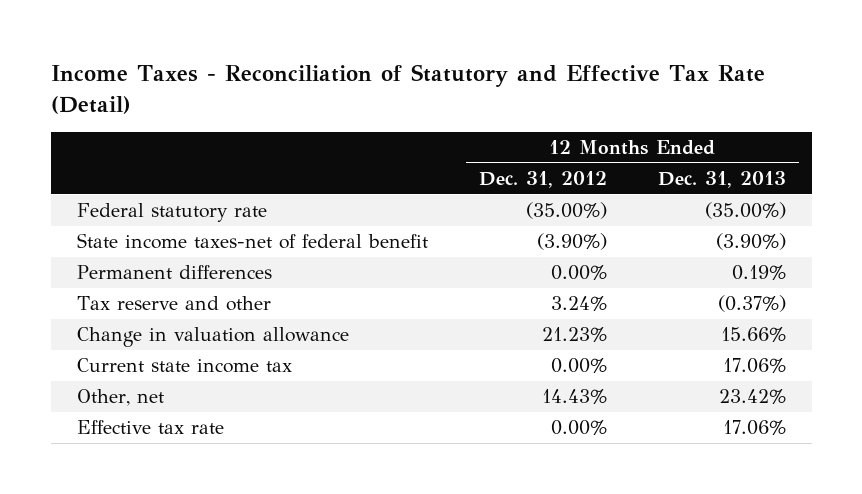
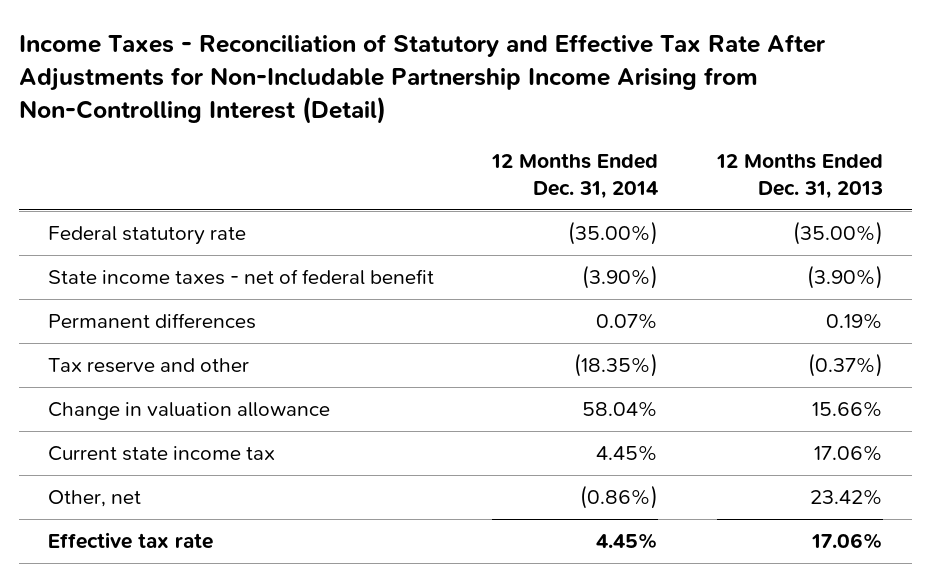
[50,64,765,114] Income Taxes - Reconciliation of Statutory and Effective Tax Rate (Detail) -> [18,33,826,124] Income Taxes - Reconciliation of Statutory and Effective Tax Rate After Adjustments for Non-Includable Partnership Income Arising from Non-Controlling Interest (Detail)
[478,170,607,188] Dec. 31, 2012 -> none
none -> [491,152,659,200] 12 Months Ended Dec. 31, 2014
[76,233,428,250] State income taxes-net of federal benefit -> [47,268,434,285] State income taxes - net of federal benefit

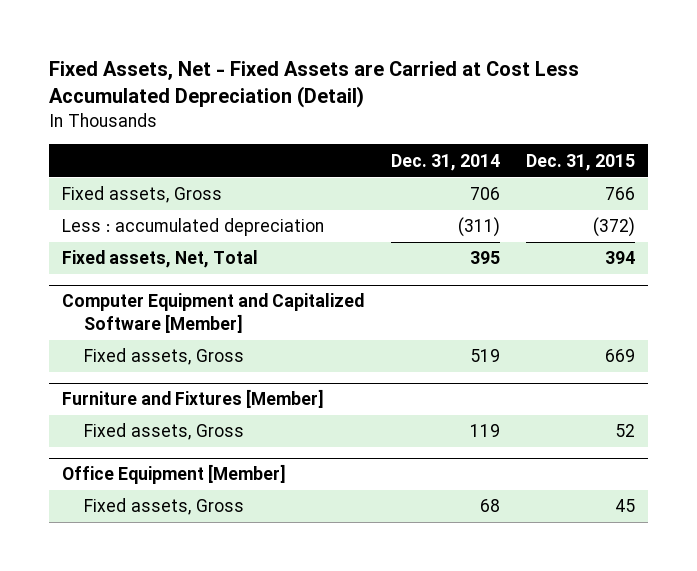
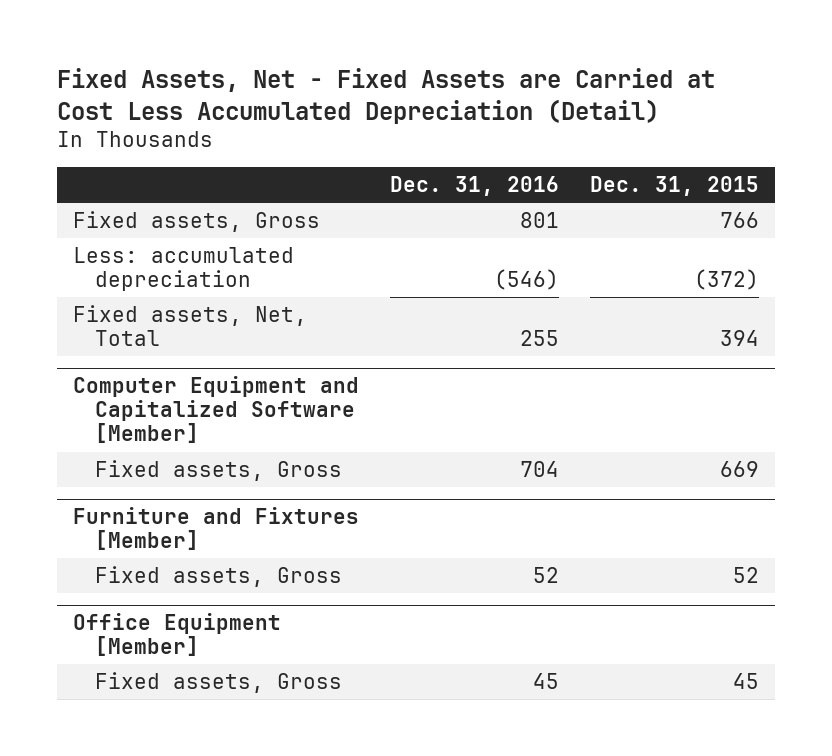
[390,153,500,171] Dec. 31, 2014 -> none
none -> [390,176,560,197] Dec. 31, 2016
[62,218,325,237] Less : accumulated depreciation -> [72,246,294,292] Less: accumulated depreciation

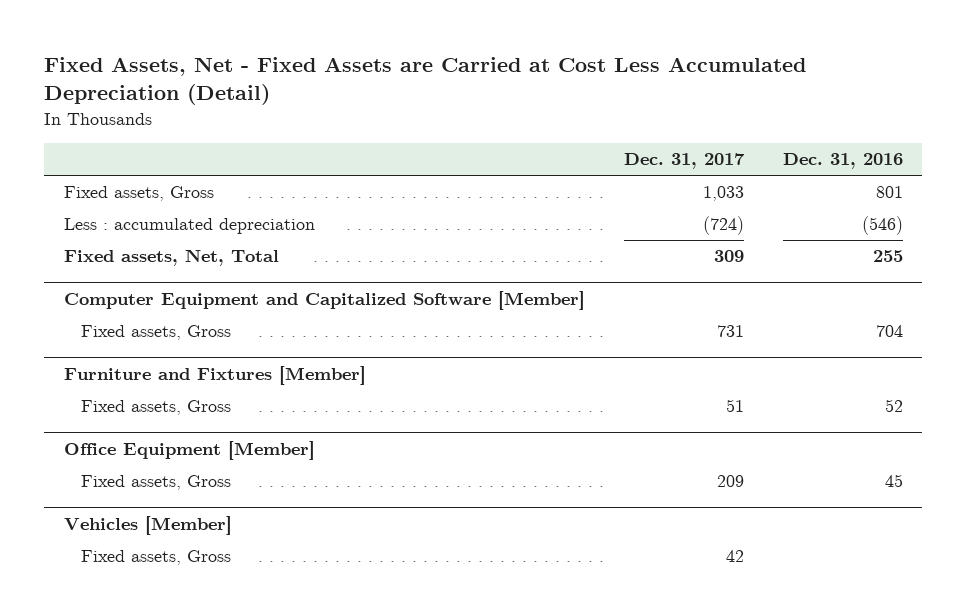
[590,176,760,197] Dec. 31, 2015 -> none
none -> [623,153,745,170] Dec. 31, 2017
[72,246,294,292] Less: accumulated depreciation -> [63,218,315,235] Less : accumulated depreciation
none -> [63,515,232,535] Vehicles [Member]
none -> [80,550,231,566] Fixed assets, Gross

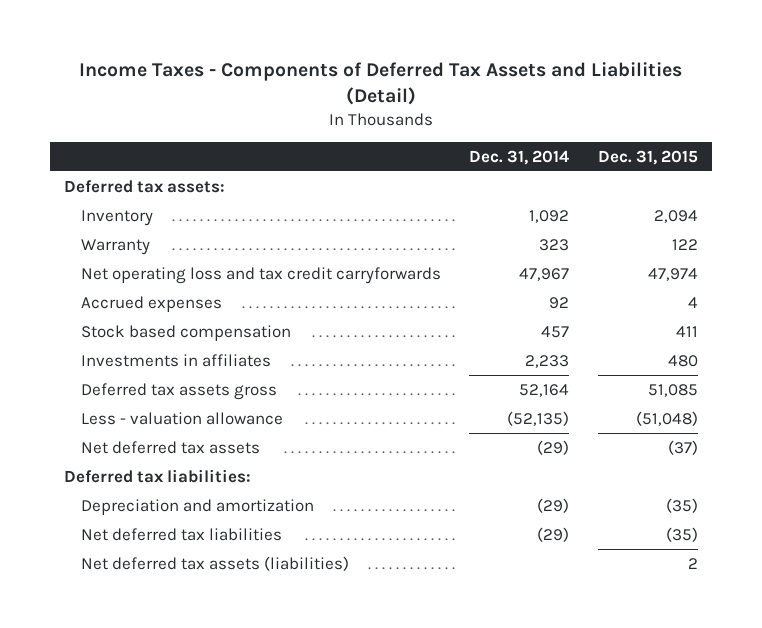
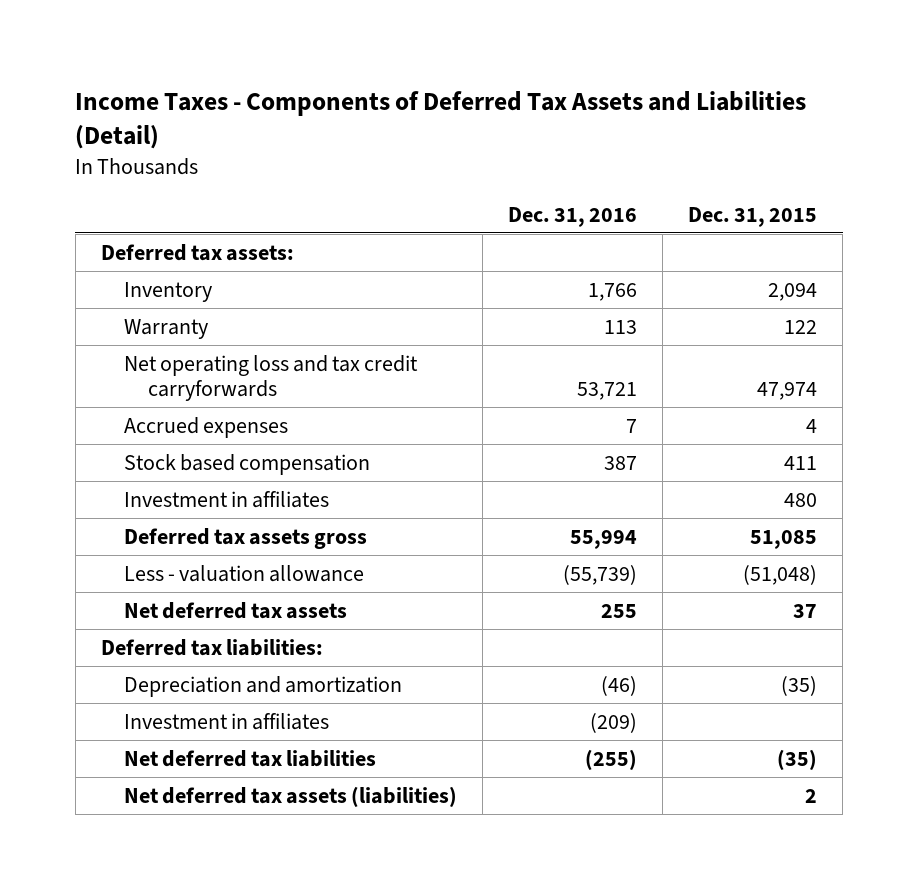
[469,149,570,165] Dec. 31, 2014 -> none
none -> [508,206,638,227] Dec. 31, 2016
[80,353,271,367] Investments in affiliates -> [124,490,330,508] Investment in affiliates
[667,439,698,455] (37) -> [793,603,818,618] 37
none -> [124,712,330,730] Investment in affiliates

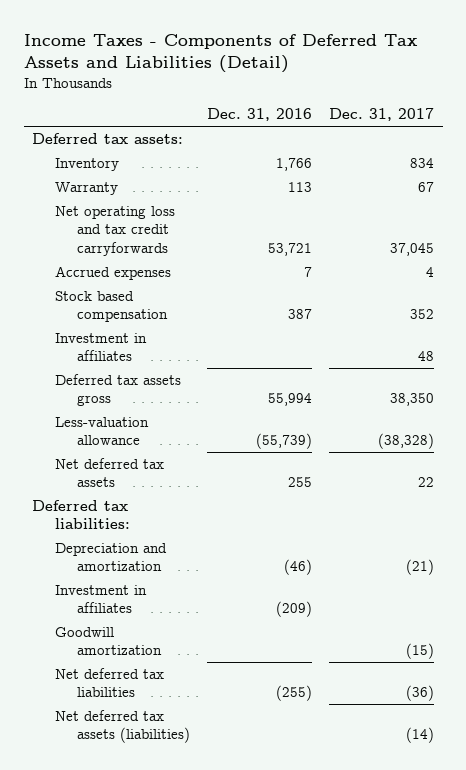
[688,206,818,227] Dec. 31, 2015 -> none
none -> [329,108,435,122] Dec. 31, 2017
[124,564,365,582] Less - valuation allowance -> [54,416,149,446] Less-valuation allowance
none -> [54,626,163,656] Goodwill amortization

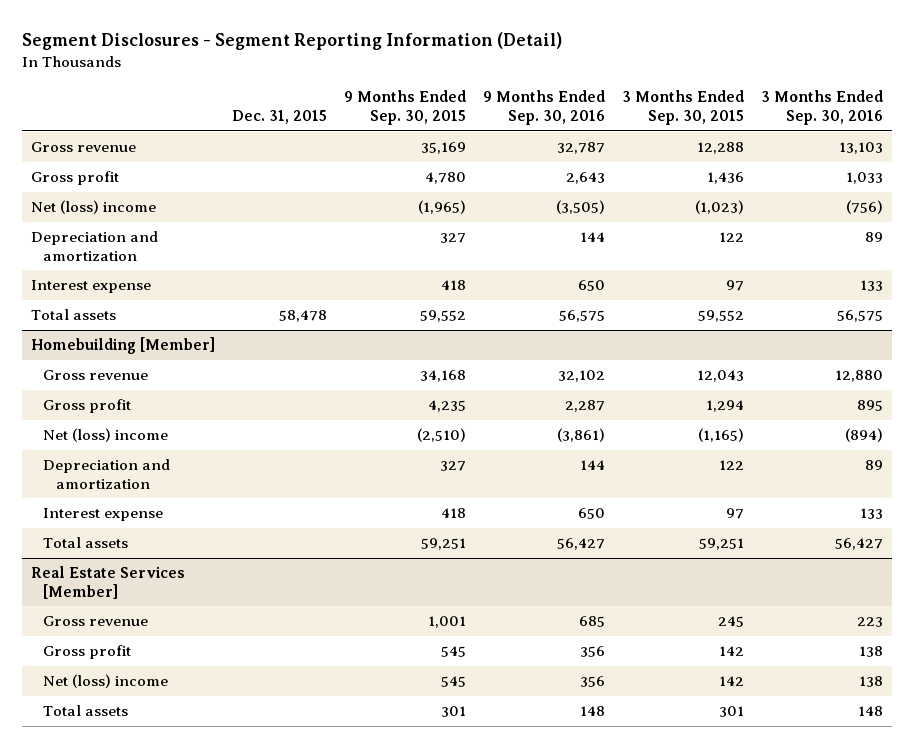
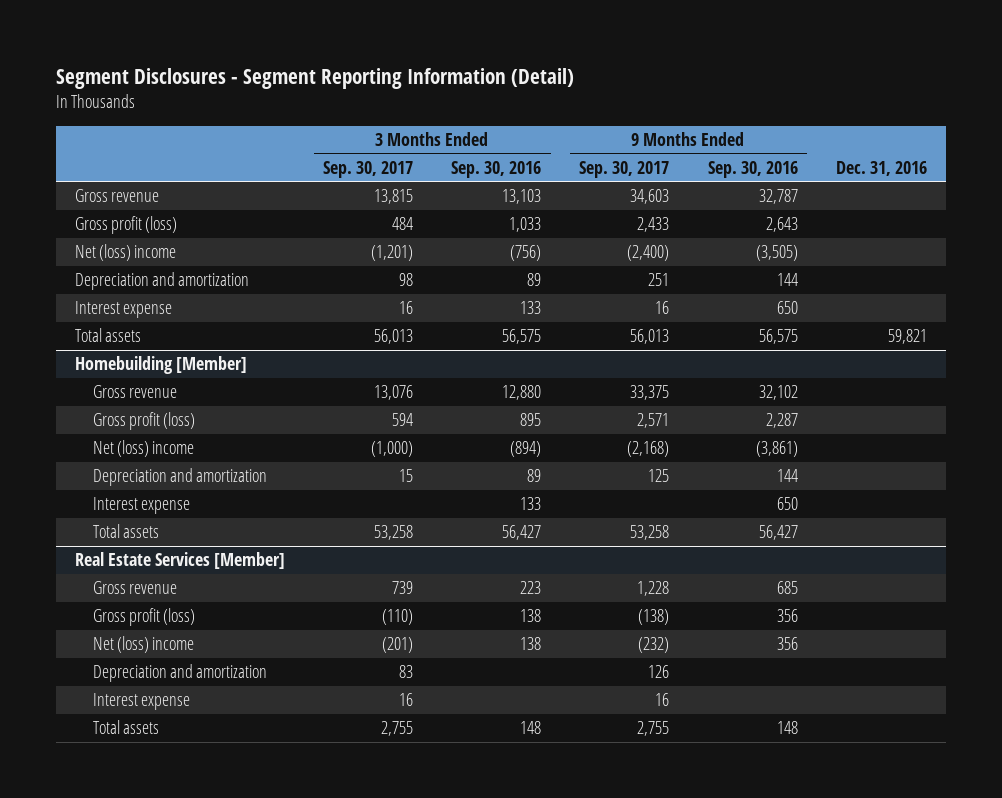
[231,109,327,124] Dec. 31, 2015 -> none
[343,90,466,125] 9 Months Ended Sep. 30, 2015 -> none
[622,90,745,125] 3 Months Ended Sep. 30, 2015 -> none
none -> [323,161,414,179] Sep. 30, 2017
none -> [579,161,670,179] Sep. 30, 2017
none -> [835,161,927,177] Dec. 31, 2016
[30,171,119,186] Gross profit -> [75,216,178,235] Gross profit (loss)
[43,399,132,414] Gross profit -> [93,412,196,431] Gross profit (loss)
[43,645,132,660] Gross profit -> [93,608,196,627] Gross profit (loss)
none -> [93,664,268,683] Depreciation and amortization
none -> [93,693,191,711] Interest expense

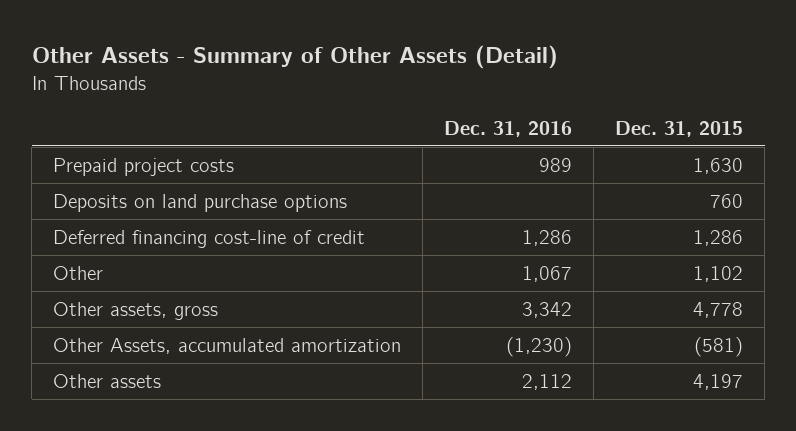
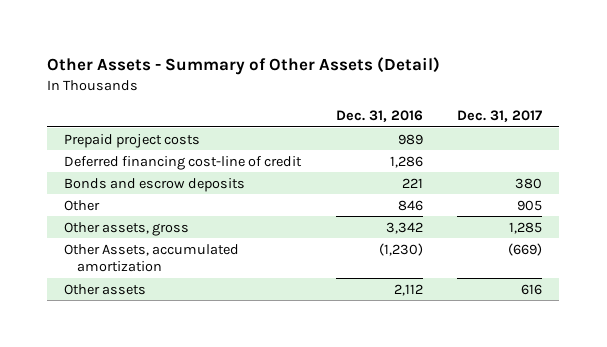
[615,120,744,137] Dec. 31, 2015 -> none
none -> [457,110,543,123] Dec. 31, 2017
[53,194,348,213] Deposits on land purchase options -> none
none -> [64,177,246,192] Bonds and escrow deposits
[522,266,573,283] 1,067 -> [397,199,423,211] 846

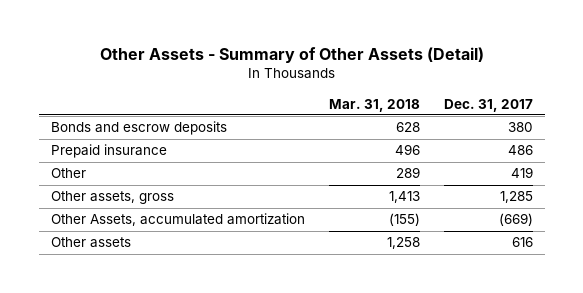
[335,110,423,123] Dec. 31, 2016 -> none
none -> [328,98,420,112] Mar. 31, 2018
[64,133,201,148] Prepaid project costs -> none
[64,155,303,170] Deferred financing cost-line of credit -> none
none -> [50,144,167,159] Prepaid insurance
[517,199,543,211] 905 -> [510,167,533,179] 419

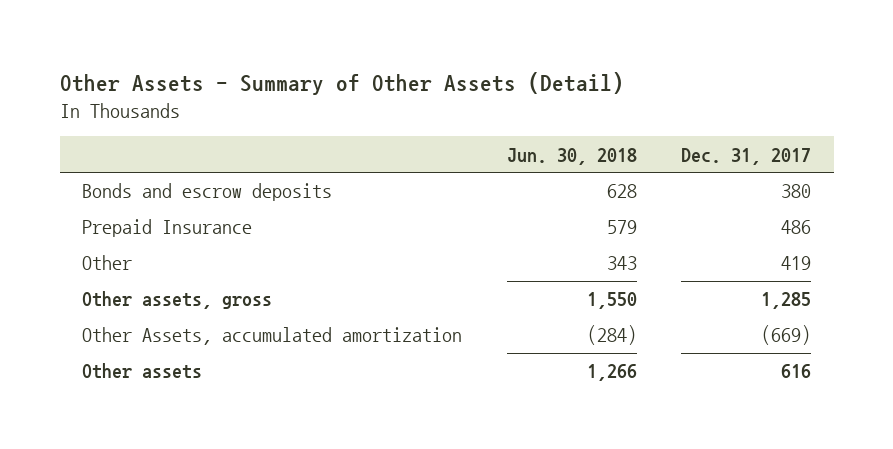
[328,98,420,112] Mar. 31, 2018 -> none
none -> [506,147,637,165] Jun. 30, 2018
[50,144,167,159] Prepaid insurance -> [82,219,253,238] Prepaid Insurance

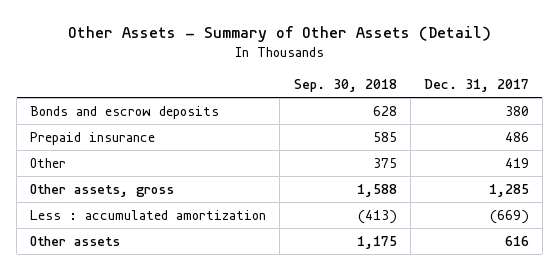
[506,147,637,165] Jun. 30, 2018 -> none
none -> [293,79,397,93] Sep. 30, 2018
[82,219,253,238] Prepaid Insurance -> [30,131,156,145] Prepaid insurance
[82,327,463,346] Other Assets, accumulated amortization -> [30,209,267,220] Less : accumulated amortization

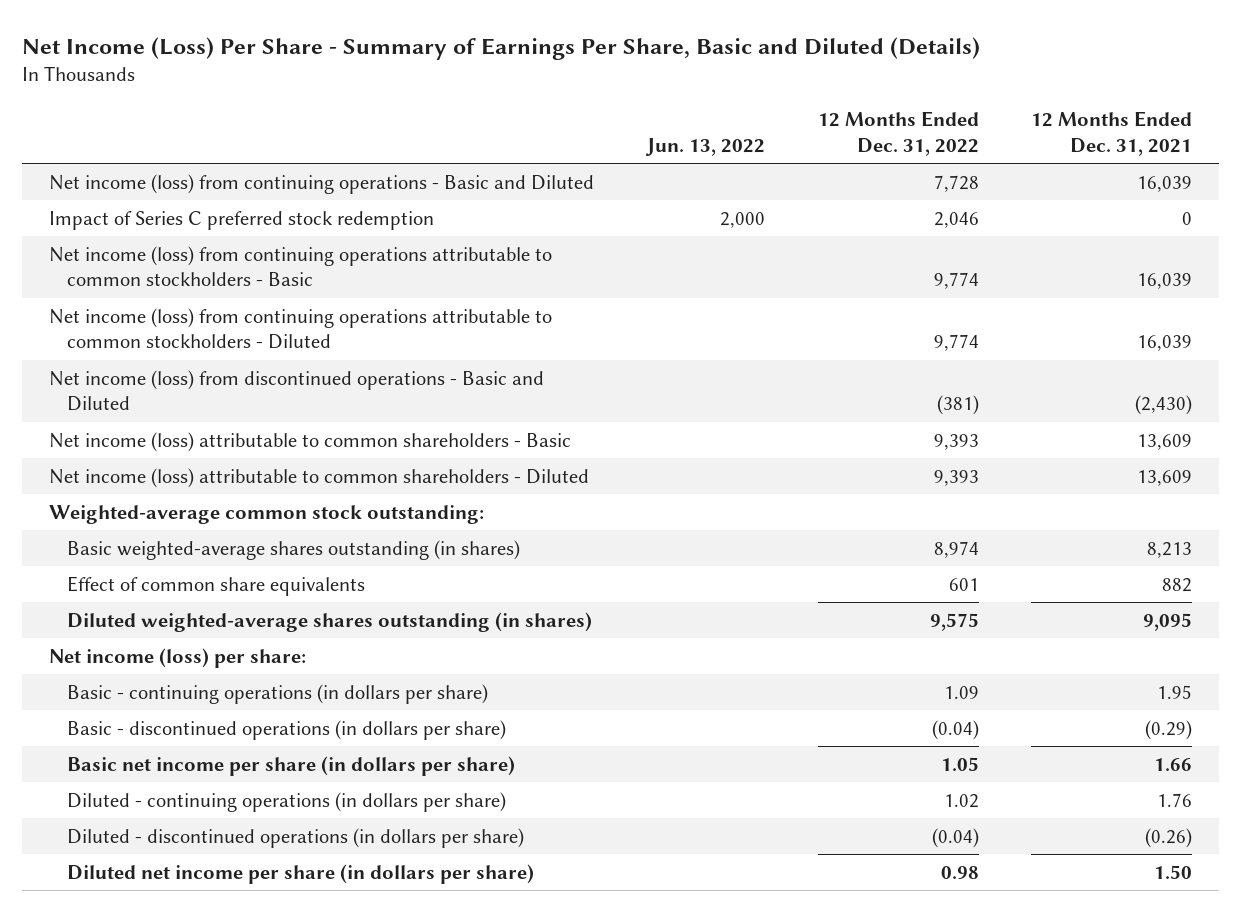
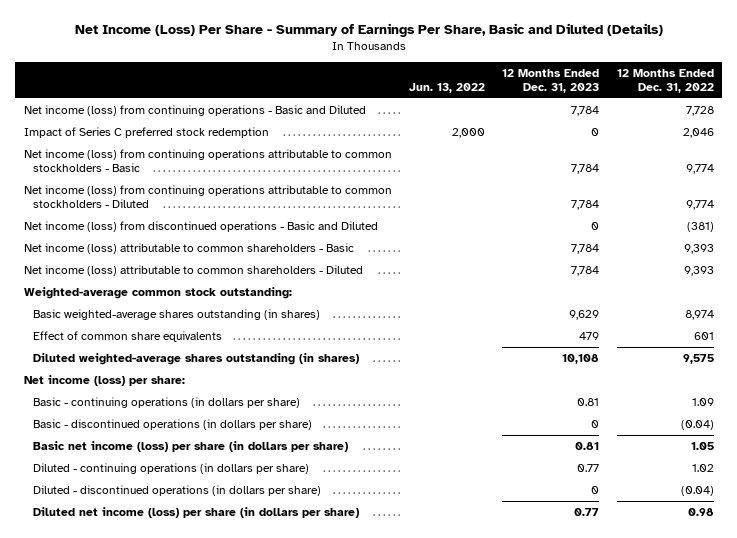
[1031,110,1193,156] 12 Months Ended Dec. 31, 2021 -> none
none -> [502,68,600,93] 12 Months Ended Dec. 31, 2023
[66,755,515,776] Basic net income per share (in dollars per share) -> [32,441,348,453] Basic net income (loss) per share (in dollars per share)
[66,863,534,884] Diluted net income per share (in dollars per share) -> [32,507,359,519] Diluted net income (loss) per share (in dollars per share)

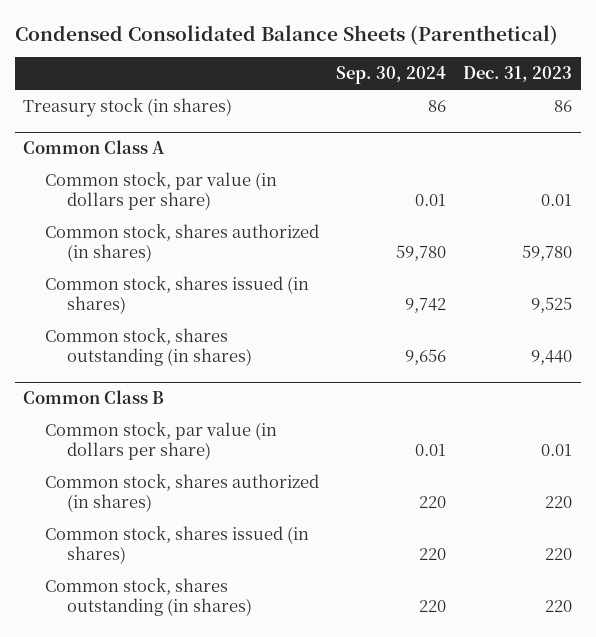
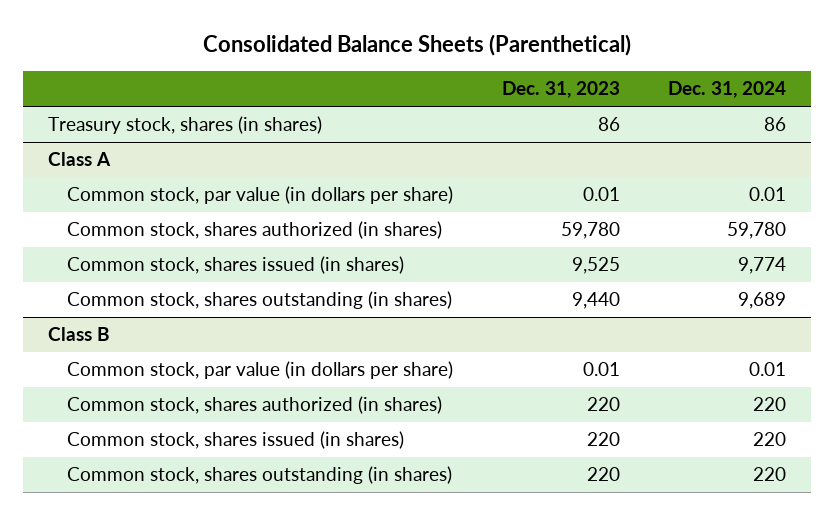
[14,24,558,45] Condensed Consolidated Balance Sheets (Parenthetical) -> [203,34,632,57] Consolidated Balance Sheets (Parenthetical)
[336,66,447,85] Sep. 30, 2024 -> none
none -> [668,81,787,99] Dec. 31, 2024
[23,98,233,118] Treasury stock (in shares) -> [47,116,322,135] Treasury stock, shares (in shares)
[23,140,166,155] Common Class A -> [47,152,111,167] Class A
[23,390,165,405] Common Class B -> [47,327,110,342] Class B

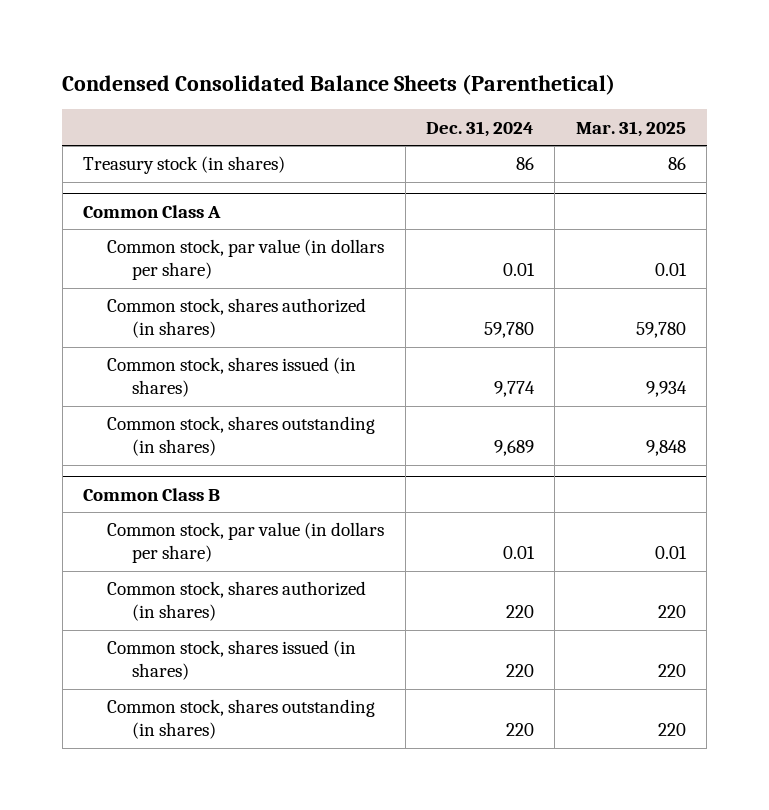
[203,34,632,57] Consolidated Balance Sheets (Parenthetical) -> [62,73,616,95] Condensed Consolidated Balance Sheets (Parenthetical)
[501,81,620,99] Dec. 31, 2023 -> none
none -> [575,120,686,137] Mar. 31, 2025
[47,116,322,135] Treasury stock, shares (in shares) -> [82,156,285,175] Treasury stock (in shares)
[47,152,111,167] Class A -> [82,204,221,218] Common Class A
[47,327,110,342] Class B -> [82,487,220,501] Common Class B

